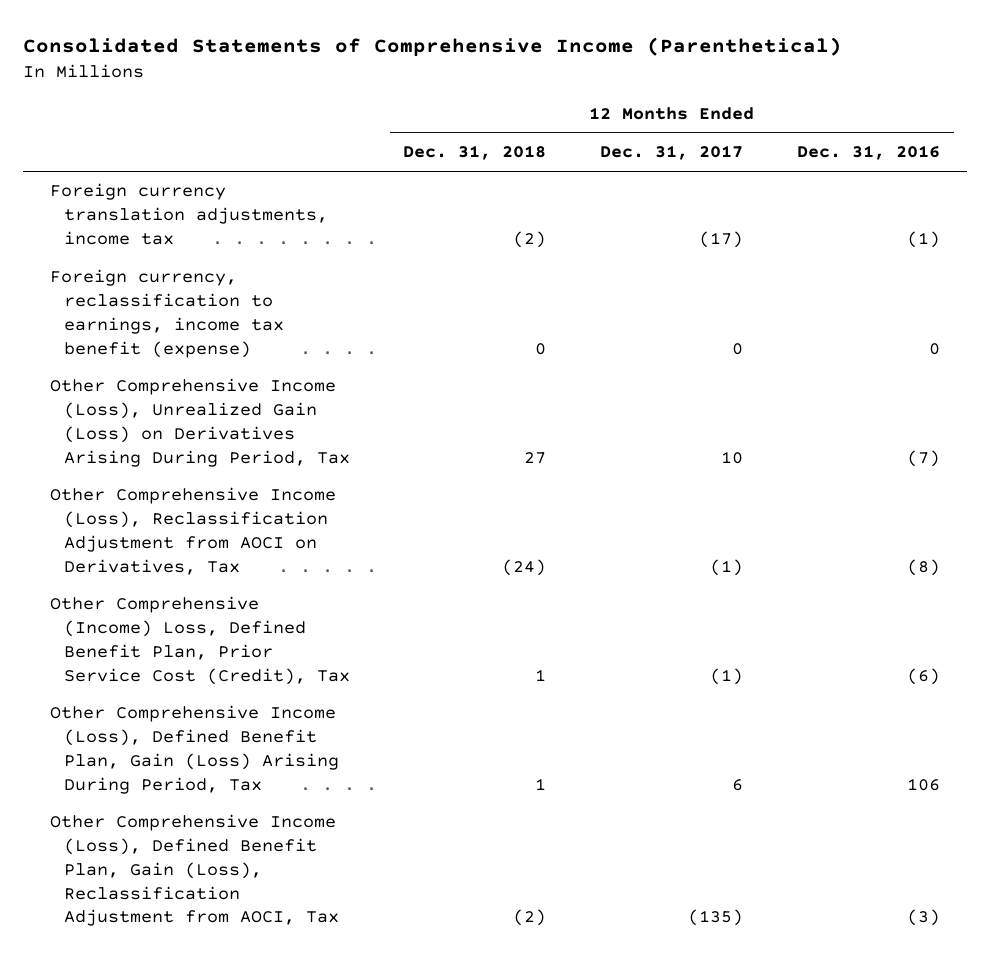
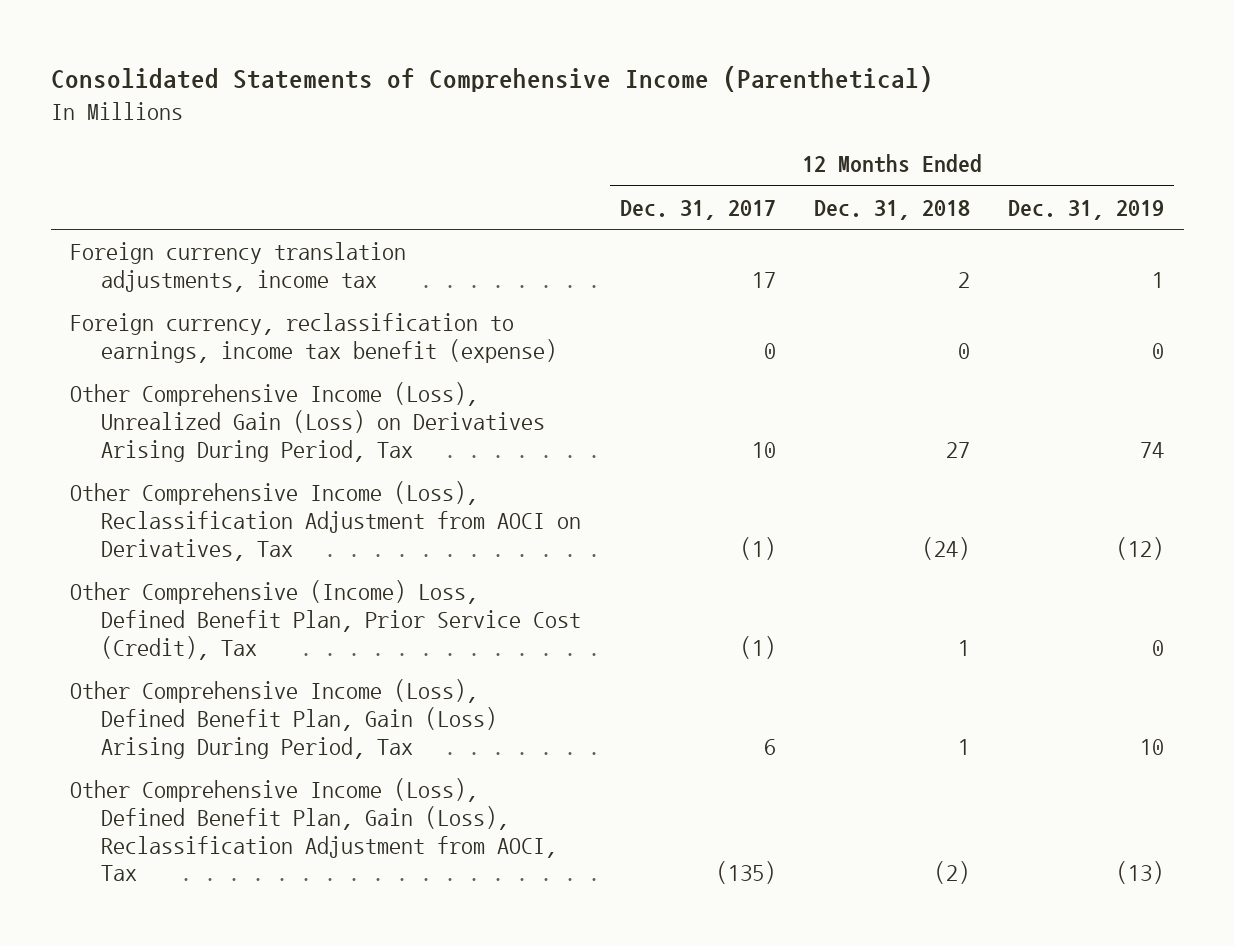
[797,145,941,161] Dec. 31, 2016 -> none
none -> [1008,200,1165,221] Dec. 31, 2019
[513,230,547,248] (2) -> [957,271,970,288] 2
[699,230,744,248] (17) -> [751,271,776,288] 17

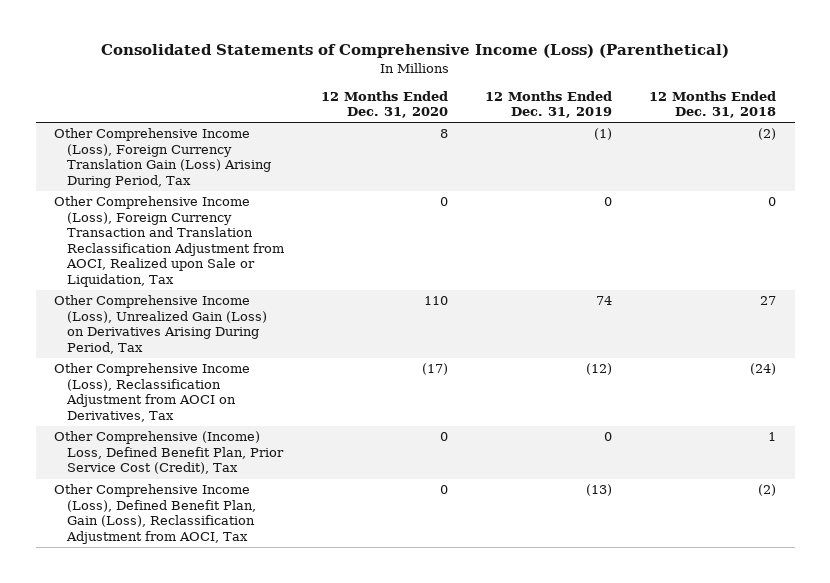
[50,66,933,93] Consolidated Statements of Comprehensive Income (Parenthetical) -> [101,44,730,59] Consolidated Statements of Comprehensive Income (Loss) (Parenthetical)
[619,200,776,221] Dec. 31, 2017 -> none
none -> [321,90,449,119] 12 Months Ended Dec. 31, 2020
[69,242,406,292] Foreign currency translation adjustments, income tax -> [54,128,272,188] Other Comprehensive Income (Loss), Foreign Currency Translation Gain (Loss) Arising During Period, Tax
[957,271,970,288] 2 -> [758,128,777,141] (2)
[1152,271,1165,288] 1 -> [594,128,613,141] (1)
[69,313,558,363] Foreign currency, reclassification to earnings, income tax benefit (expense) -> [54,196,285,287] Other Comprehensive Income (Loss), Foreign Currency Transaction and Translation Reclassification Adjustment from AOCI, Realized upon Sale or Liquidation, Tax
[69,679,498,759] Other Comprehensive Income (Loss), Defined Benefit Plan, Gain (Loss) Arising During Period, Tax -> none

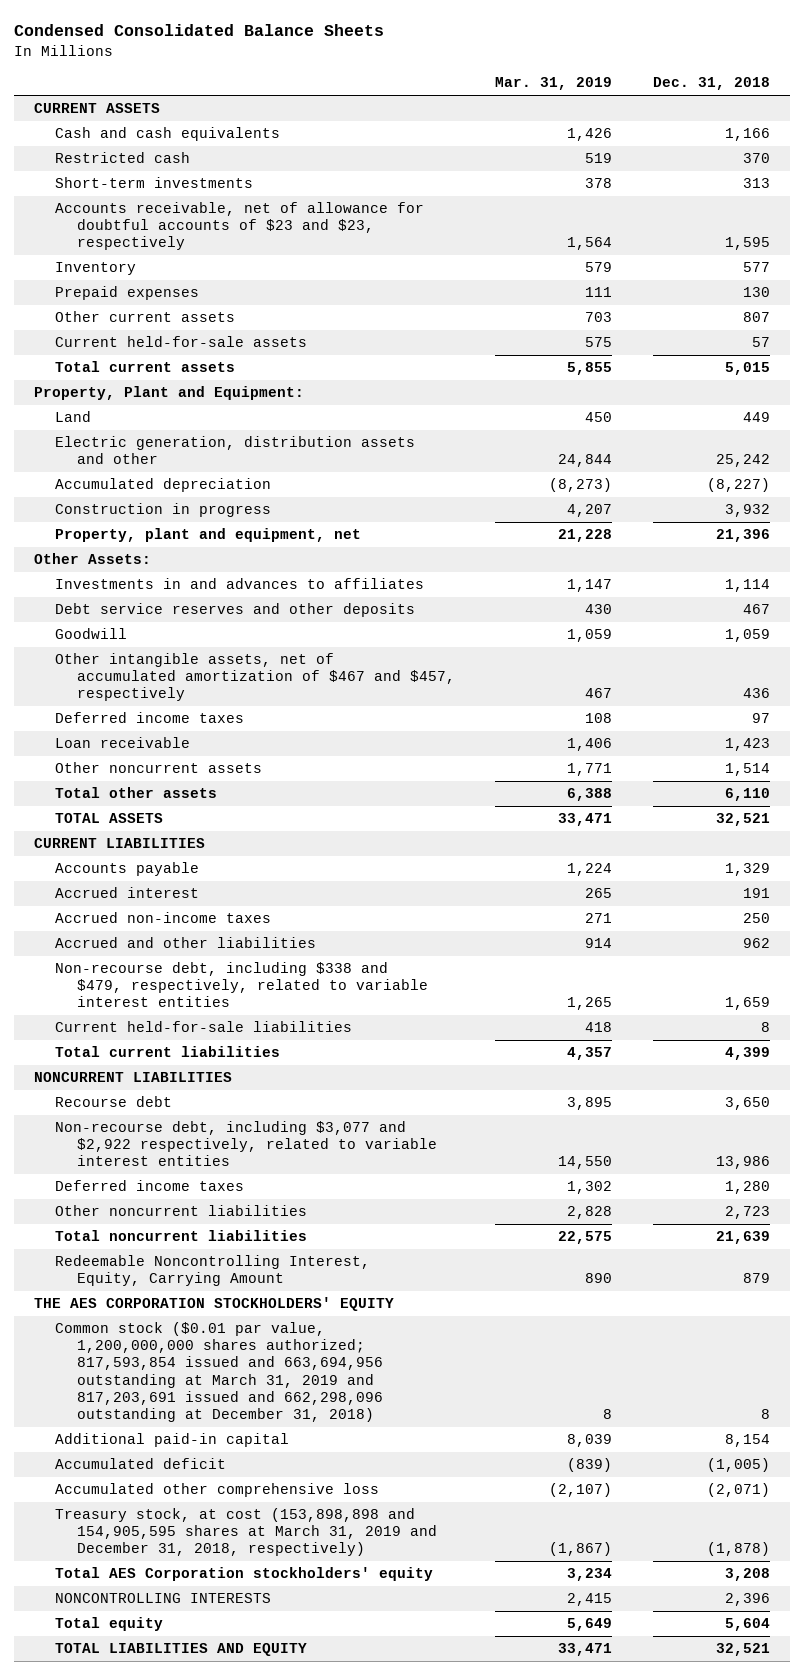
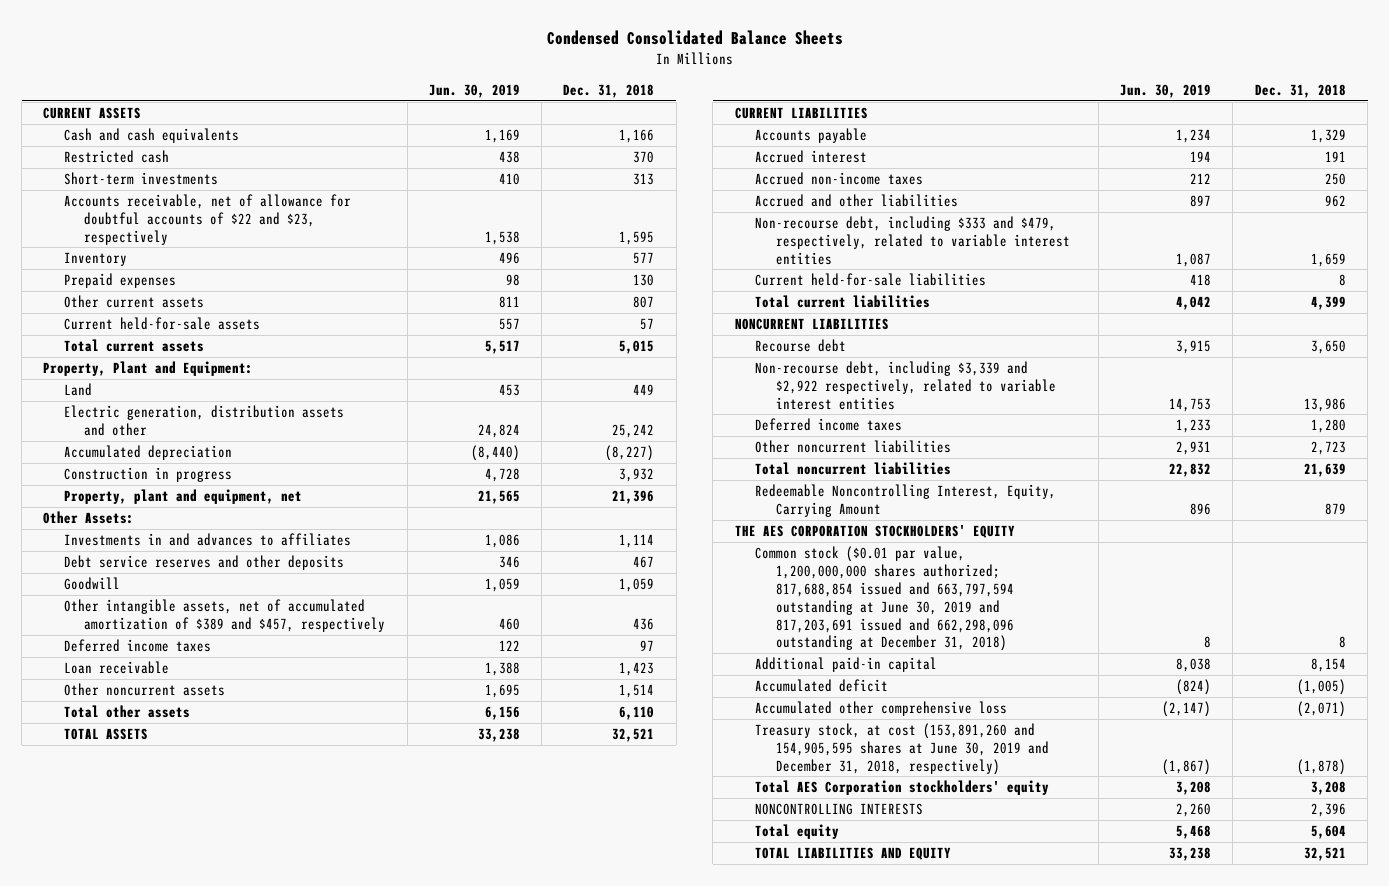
[495,77,613,91] Mar. 31, 2019 -> none
none -> [428,83,520,98] Jun. 30, 2019
[55,202,425,251] Accounts receivable, net of allowance for doubtful accounts of $23 and $23, respectively -> [63,193,351,245] Accounts receivable, net of allowance for doubtful accounts of $22 and $23, respectively
[55,653,455,702] Other intangible assets, net of accumulated amortization of $467 and $457, respectively -> [63,598,386,632] Other intangible assets, net of accumulated amortization of $389 and $457, respectively
[55,962,428,1008] Non-recourse debt, including $338 and $479, respectively, related to variable interest entities -> [755,215,1070,265] Non-recourse debt, including $333 and $479, respectively, related to variable interest entities
[55,1121,437,1167] Non-recourse debt, including $3,077 and $2,922 respectively, related to variable interest entities -> [755,360,1056,410] Non-recourse debt, including $3,339 and $2,922 respectively, related to variable interest entities
[55,1322,383,1422] Common stock ($0.01 par value, 1,200,000,000 shares authorized; 817,593,854 issued and 663,694,956 outstanding at March 31, 2019 and 817,203,691 issued and 662,298,096 outstanding at December 31, 2018) -> [755,545,1014,652] Common stock ($0.01 par value, 1,200,000,000 shares authorized; 817,688,854 issued and 663,797,594 outstanding at June 30, 2019 and 817,203,691 issued and 662,298,096 outstanding at December 31, 2018)
[55,1508,437,1557] Treasury stock, at cost (153,898,898 and 154,905,595 shares at March 31, 2019 and December 31, 2018, respectively) -> [755,722,1049,775] Treasury stock, at cost (153,891,260 and 154,905,595 shares at June 30, 2019 and December 31, 2018, respectively)

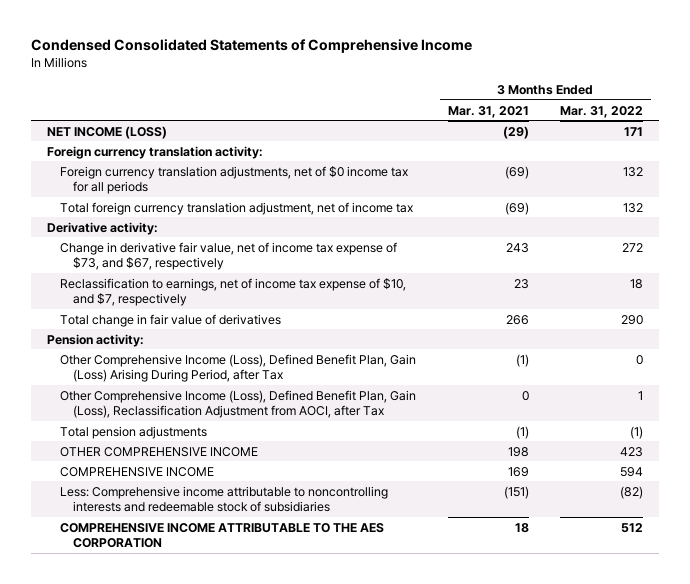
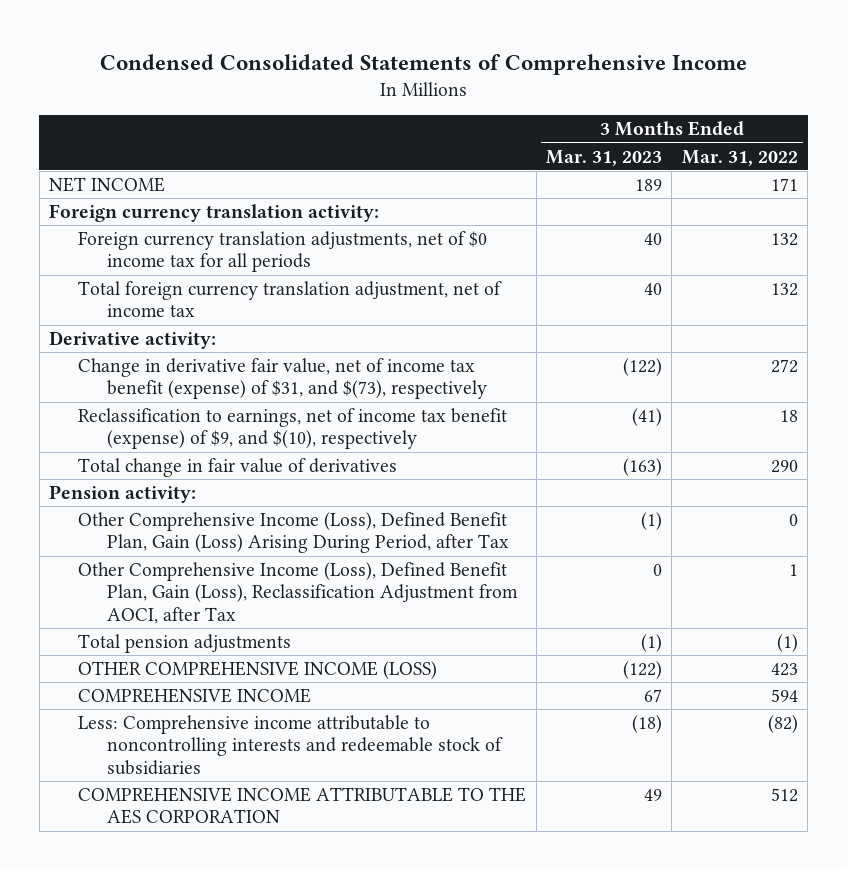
[447,105,529,118] Mar. 31, 2021 -> none
none -> [546,149,663,166] Mar. 31, 2023
[46,125,167,139] NET INCOME (LOSS) -> [49,176,166,192] NET INCOME
[59,241,397,270] Change in derivative fair value, net of income tax expense of $73, and $67, respectively -> [78,357,488,400] Change in derivative fair value, net of income tax benefit (expense) of $31, and $(73), respectively
[59,277,406,306] Reclassification to earnings, net of income tax expense of $10, and $7, respectively -> [78,407,508,450] Reclassification to earnings, net of income tax benefit (expense) of $9, and $(10), respectively
[59,446,258,457] OTHER COMPREHENSIVE INCOME -> [78,660,438,679] OTHER COMPREHENSIVE INCOME (LOSS)

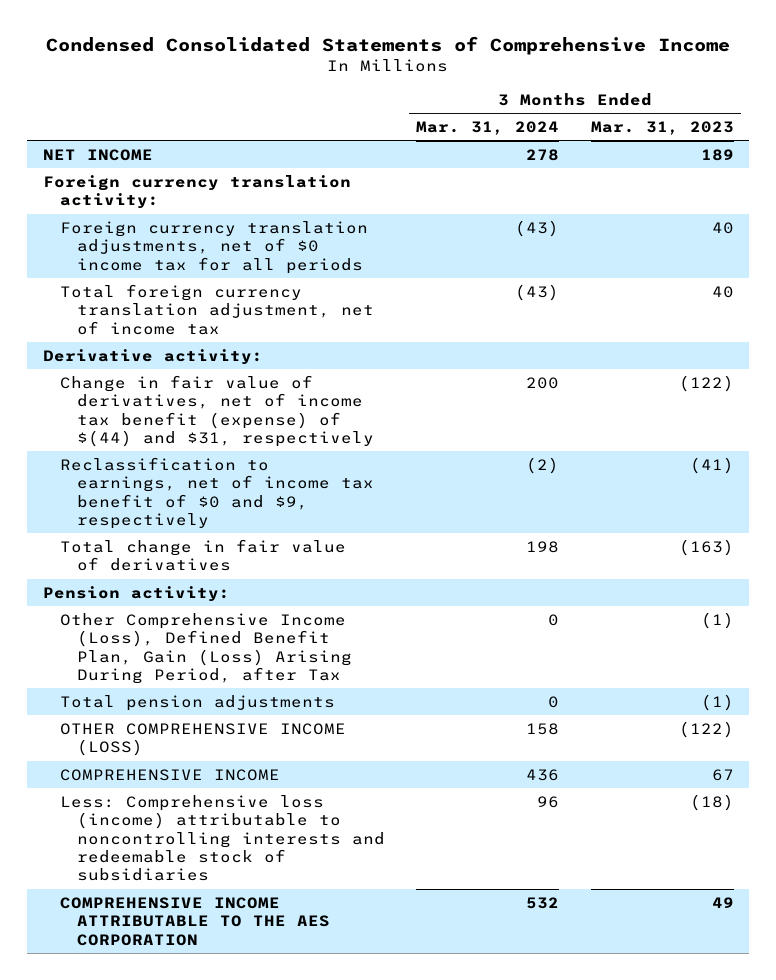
[681,149,798,166] Mar. 31, 2022 -> none
none -> [416,120,560,135] Mar. 31, 2024
[78,357,488,400] Change in derivative fair value, net of income tax benefit (expense) of $31, and $(73), respectively -> [60,374,375,448] Change in fair value of derivatives, net of income tax benefit (expense) of $(44) and $31, respectively
[78,407,508,450] Reclassification to earnings, net of income tax benefit (expense) of $9, and $(10), respectively -> [60,456,375,530] Reclassification to earnings, net of income tax benefit of $0 and $9, respectively
[78,561,519,624] Other Comprehensive Income (Loss), Defined Benefit Plan, Gain (Loss), Reclassification Adjustment from AOCI, after Tax -> none
[78,714,504,775] Less: Comprehensive income attributable to noncontrolling interests and redeemable stock of subsidiaries -> [60,794,386,882] Less: Comprehensive loss (income) attributable to noncontrolling interests and redeemable stock of subsidiaries

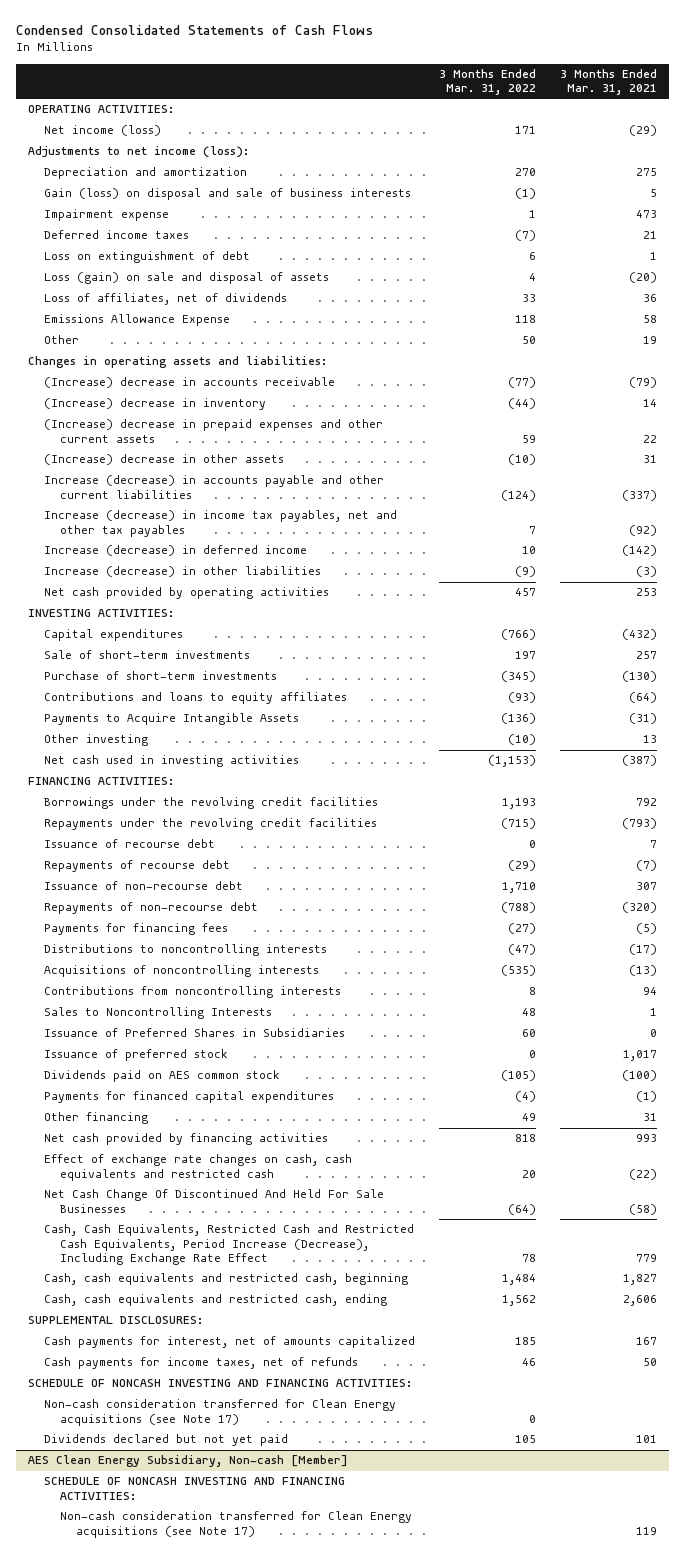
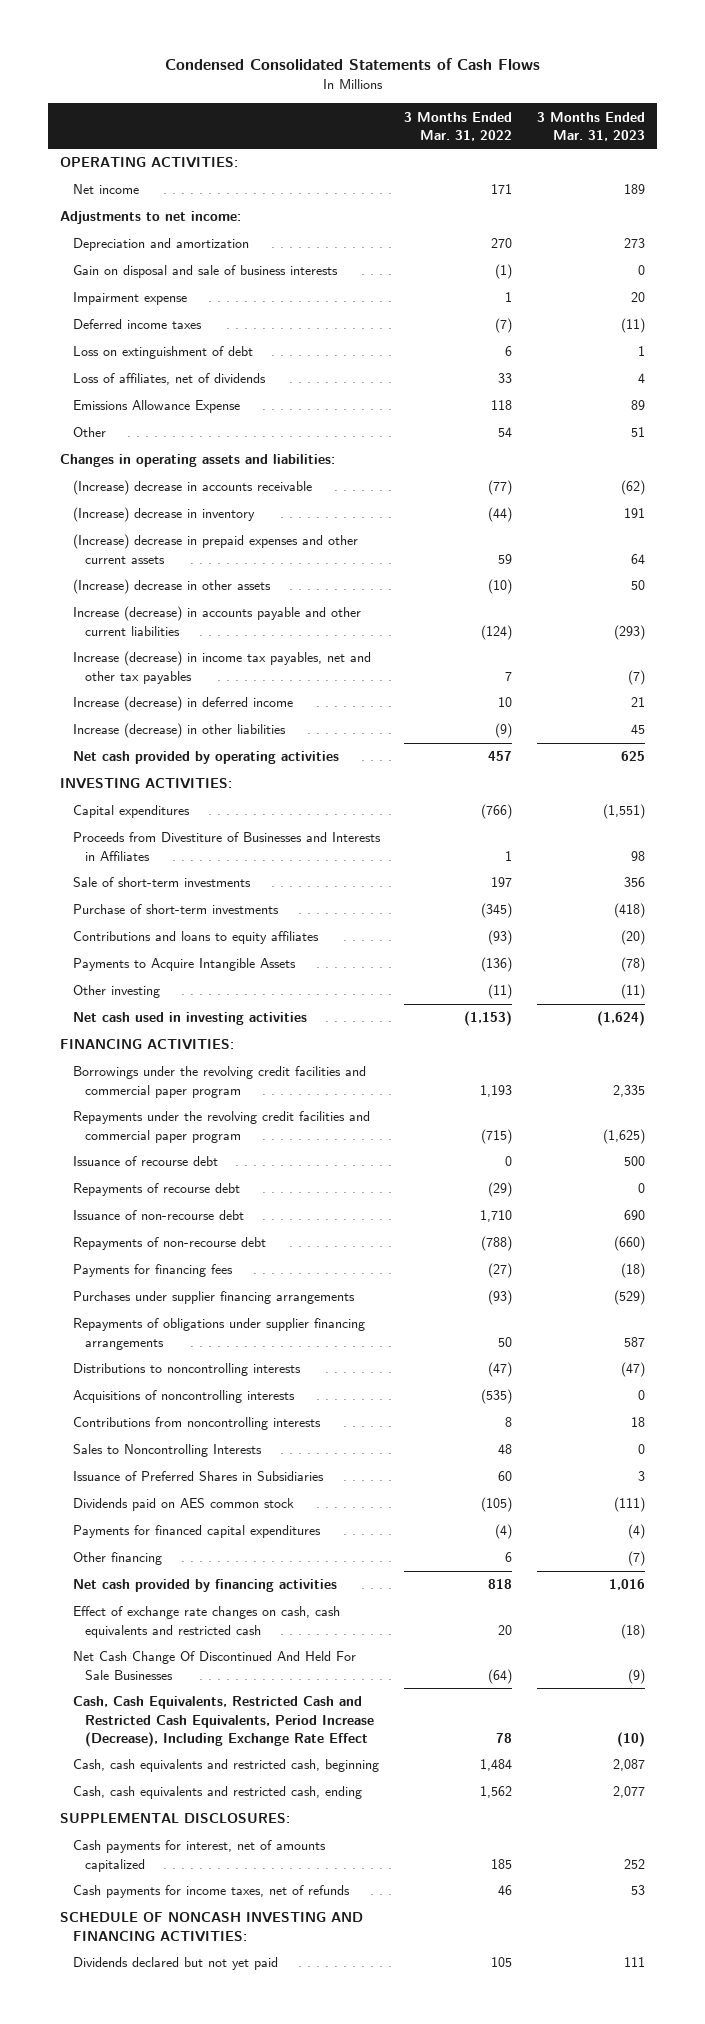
[559,69,657,96] 3 Months Ended Mar. 31, 2021 -> none
none -> [536,111,645,141] 3 Months Ended Mar. 31, 2023
[44,125,162,137] Net income (loss) -> [72,184,139,195] Net income
[28,146,250,159] Adjustments to net income (loss): -> [60,211,242,225] Adjustments to net income:
[44,188,412,201] Gain (loss) on disposal and sale of business interests -> [72,265,338,279] Gain on disposal and sale of business interests
[44,272,330,285] Loss (gain) on sale and disposal of assets -> none
[521,336,536,345] 50 -> [498,427,513,438] 54
none -> [72,832,381,861] Proceeds from Divestiture of Businesses and Interests in Affiliates
[507,734,536,746] (10) -> [488,984,513,1000] (11)
[44,797,379,810] Borrowings under the revolving credit facilities -> [72,1066,366,1098] Borrowings under the revolving credit facilities and commercial paper program
[44,818,378,831] Repayments under the revolving credit facilities -> [72,1111,370,1143] Repayments under the revolving credit facilities and commercial paper program
none -> [72,1291,355,1305] Purchases under supplier financing arrangements
none -> [72,1318,365,1350] Repayments of obligations under supplier financing arrangements
[44,1049,229,1062] Issuance of preferred stock -> none
[521,1113,536,1122] 49 -> [505,1552,513,1563] 6
[44,1399,397,1426] Non-cash consideration transferred for Clean Energy acquisitions (see Note 17) -> none
[28,1455,349,1468] AES Clean Energy Subsidiary, Non-cash [Member] -> none
[44,1477,346,1500] SCHEDULE OF NONCASH INVESTING AND FINANCING ACTIVITIES: -> none
[60,1511,413,1538] Non-cash consideration transferred for Clean Energy acquisitions (see Note 17) -> none

